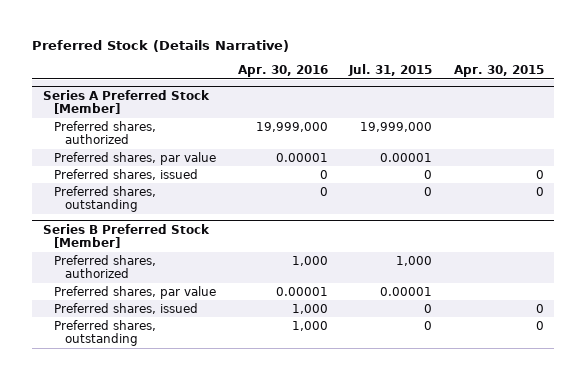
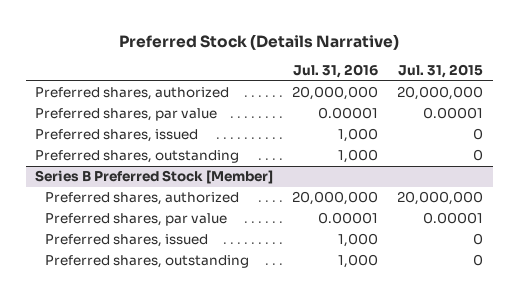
[237,65,328,78] Apr. 30, 2016 -> none
[453,65,544,78] Apr. 30, 2015 -> none
none -> [293,64,379,79] Jul. 31, 2016
[43,89,211,115] Series A Preferred Stock [Member] -> none
[360,121,433,132] 19,999,000 -> [397,86,484,101] 20,000,000
[396,255,433,266] 1,000 -> [397,191,484,206] 20,000,000

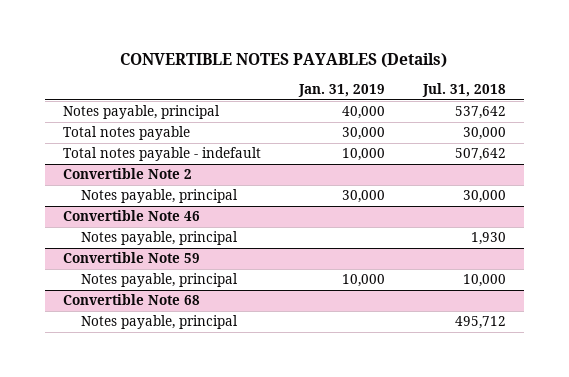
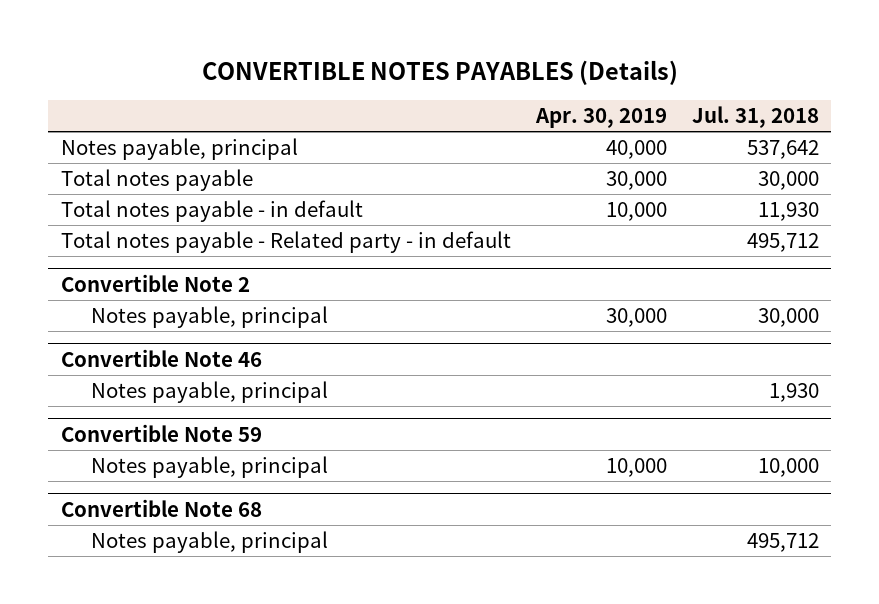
[297,84,385,98] Jan. 31, 2019 -> none
none -> [534,108,667,129] Apr. 30, 2019
[63,147,262,162] Total notes payable - indefault -> [60,199,363,222] Total notes payable - in default
[454,148,506,162] 507,642 -> [757,201,819,221] 11,930
none -> [60,230,511,253] Total notes payable - Related party - in default

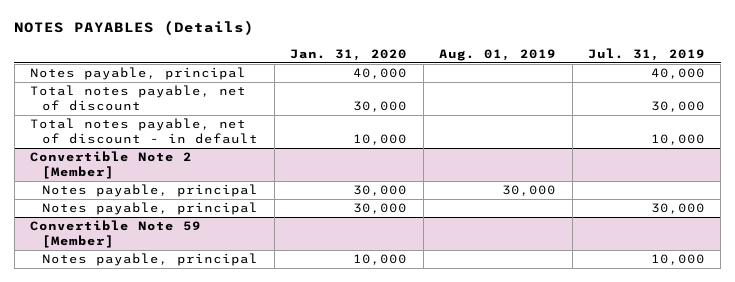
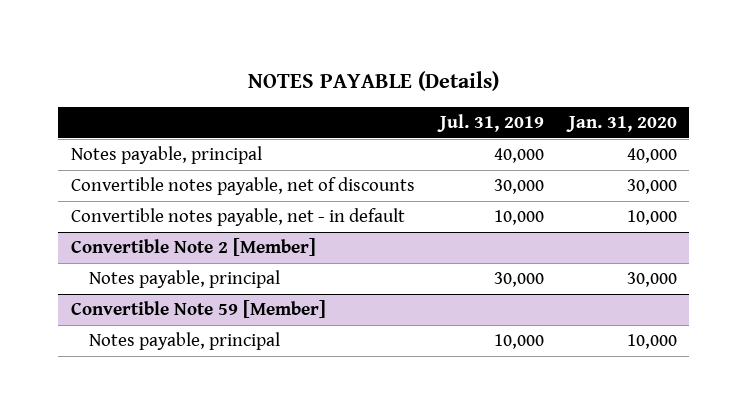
[14,20,255,36] NOTES PAYABLES (Details) -> [247,70,499,91] NOTES PAYABLE (Details)
[439,48,557,61] Aug. 01, 2019 -> none
[30,85,247,112] Total notes payable, net of discount -> [70,177,415,196] Convertible notes payable, net of discounts
[30,118,259,145] Total notes payable, net of discount - in default -> [70,208,405,227] Convertible notes payable, net - in default
[42,184,259,198] Notes payable, principal -> none

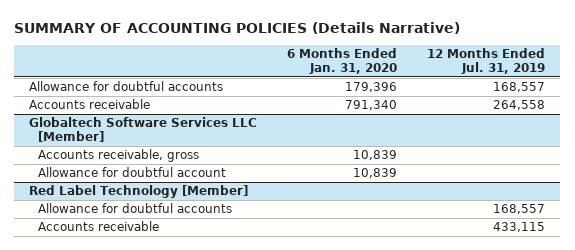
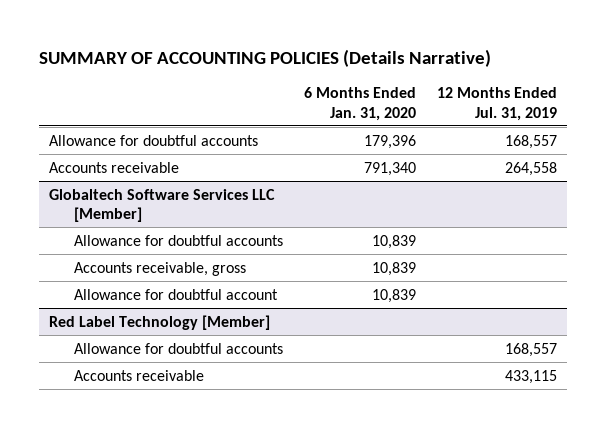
none -> [73,234,283,246] Allowance for doubtful accounts

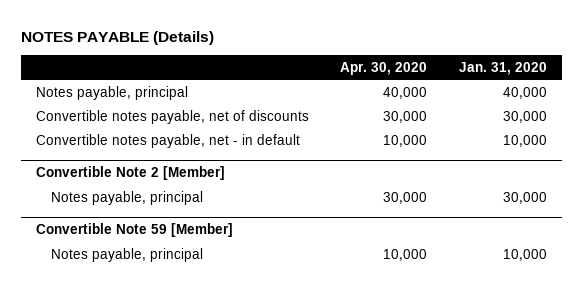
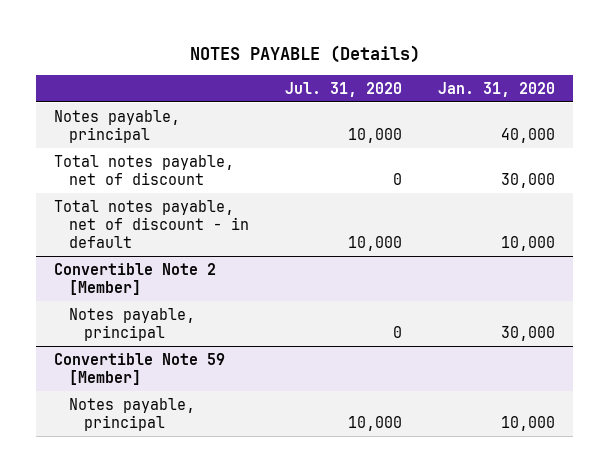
[340,61,428,75] Apr. 30, 2020 -> none
none -> [285,81,403,97] Jul. 31, 2020
[36,109,310,124] Convertible notes payable, net of discounts -> [54,155,235,186] Total notes payable, net of discount
[36,133,301,148] Convertible notes payable, net - in default -> [54,200,250,249] Total notes payable, net of discount - in default

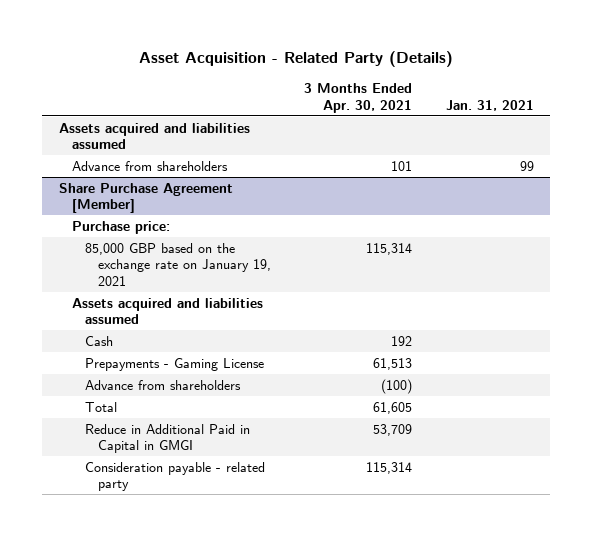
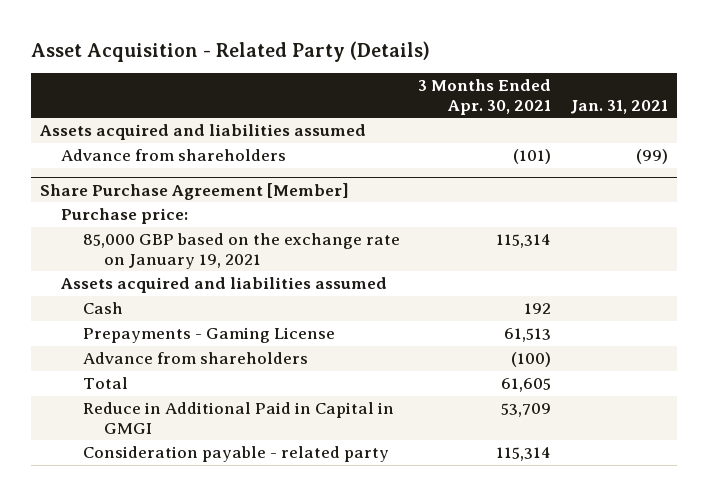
[391,160,413,171] 101 -> [513,149,552,165] (101)
[519,160,534,171] 99 -> [635,149,668,165] (99)

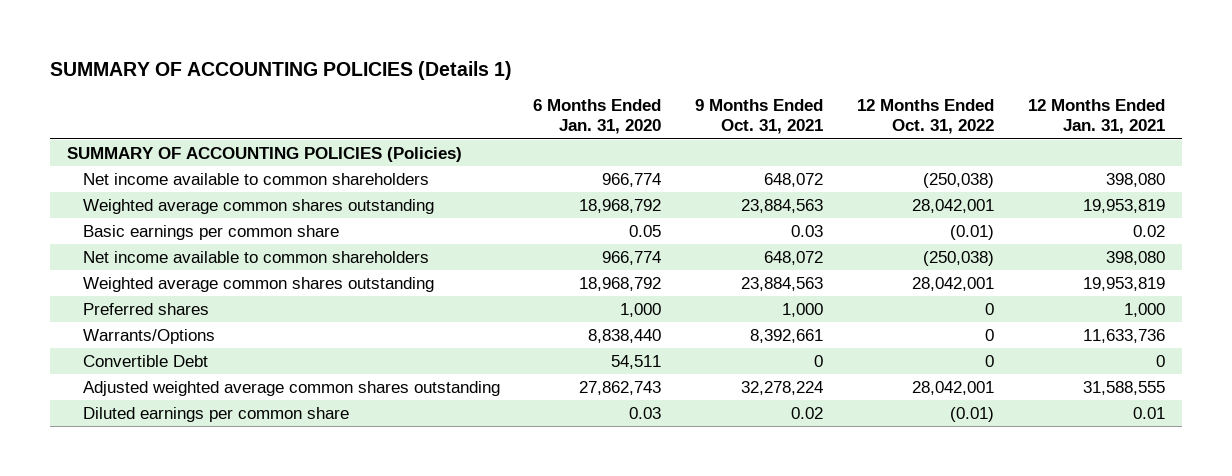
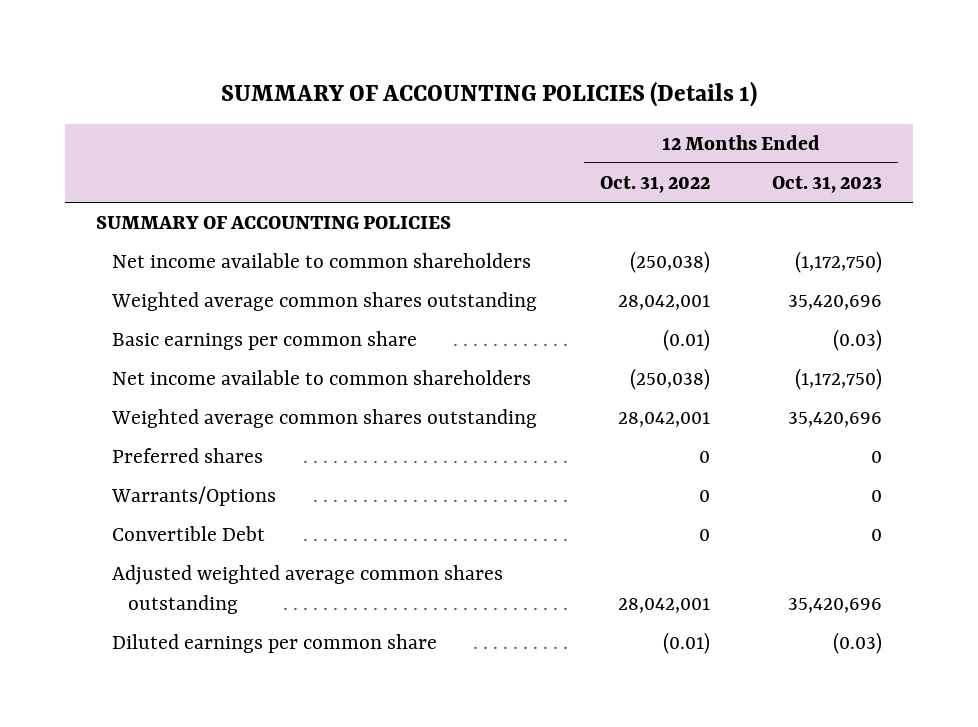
[533,99,662,135] 6 Months Ended Jan. 31, 2020 -> none
[695,99,824,135] 9 Months Ended Oct. 31, 2021 -> none
[1028,99,1166,135] 12 Months Ended Jan. 31, 2021 -> none
none -> [771,176,882,194] Oct. 31, 2023
[66,146,462,162] SUMMARY OF ACCOUNTING POLICIES (Policies) -> [95,216,451,230] SUMMARY OF ACCOUNTING POLICIES

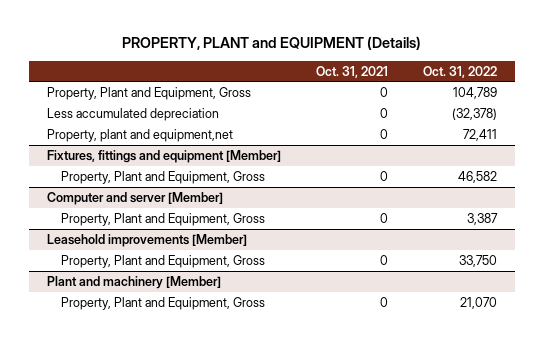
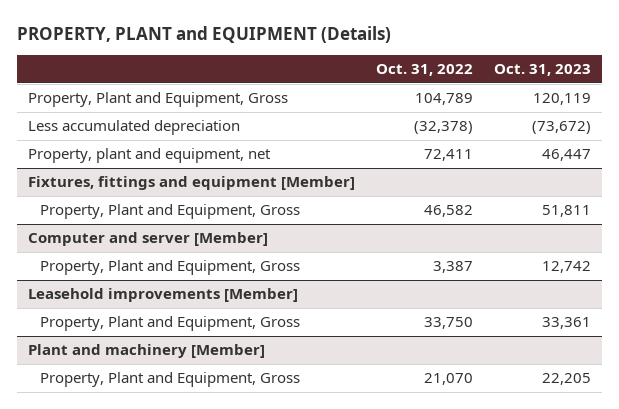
[315,65,388,78] Oct. 31, 2021 -> none
none -> [494,64,592,77] Oct. 31, 2023
[46,128,233,142] Property, plant and equipment,net -> [27,148,271,164] Property, plant and equipment, net

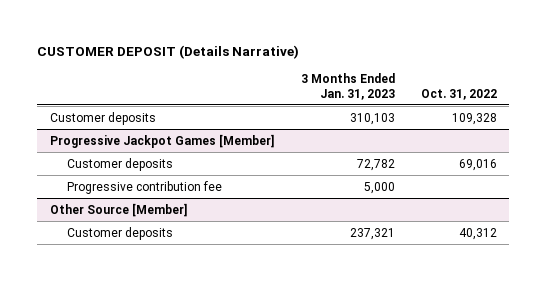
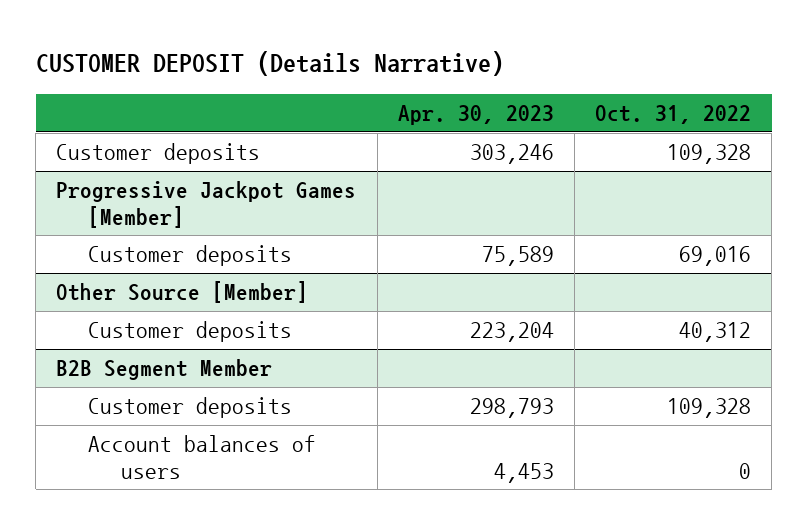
[300,73,395,100] 3 Months Ended Jan. 31, 2023 -> none
none -> [397,104,554,125] Apr. 30, 2023
[66,180,222,194] Progressive contribution fee -> none
none -> [56,359,273,381] B2B Segment Member
none -> [88,397,293,419] Customer deposits
none -> [88,435,317,479] Account balances of users

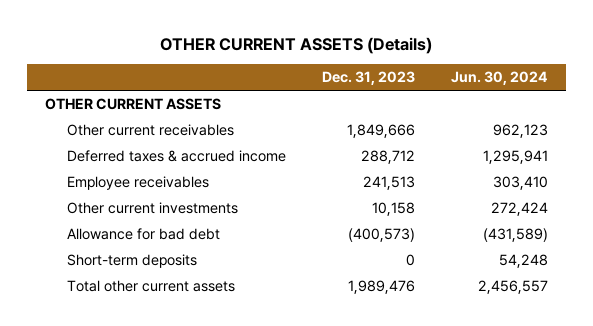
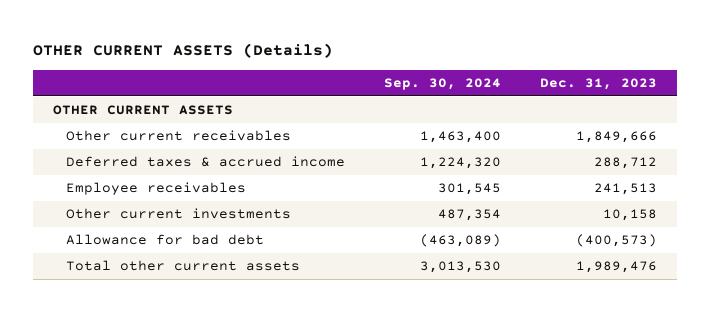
[450,71,548,86] Jun. 30, 2024 -> none
none -> [384,77,502,90] Sep. 30, 2024
[66,254,197,269] Short-term deposits -> none

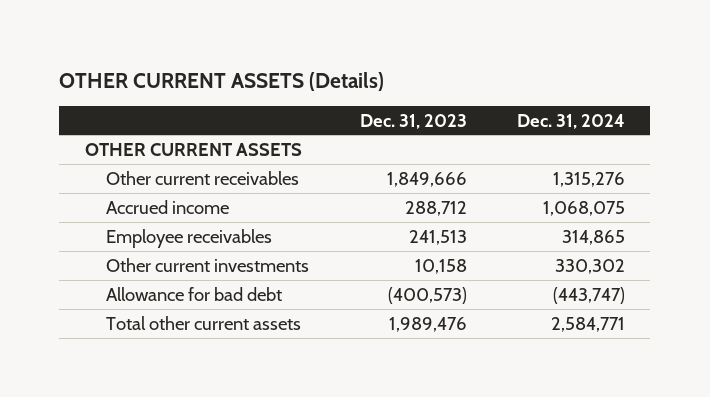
[384,77,502,90] Sep. 30, 2024 -> none
none -> [517,113,626,129] Dec. 31, 2024
[65,156,345,168] Deferred taxes & accrued income -> [106,199,230,214] Accrued income

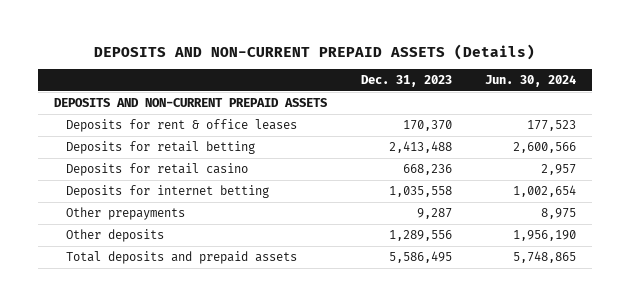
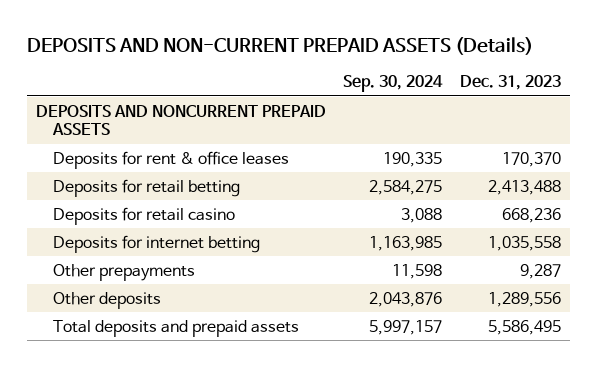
[484,74,576,87] Jun. 30, 2024 -> none
none -> [343,75,444,93] Sep. 30, 2024
[54,98,328,108] DEPOSITS AND NON-CURRENT PREPAID ASSETS -> [35,104,326,136] DEPOSITS AND NONCURRENT PREPAID ASSETS

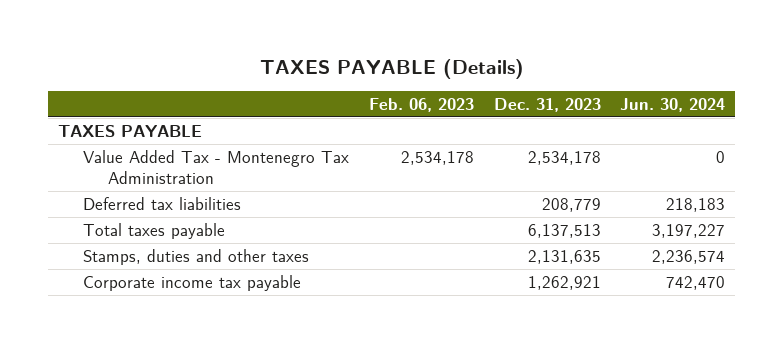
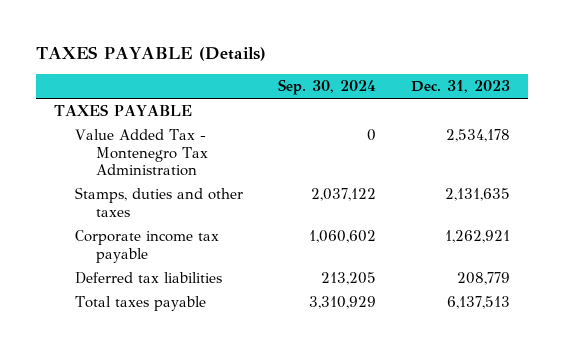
[368,97,474,112] Feb. 06, 2023 -> none
[620,97,726,112] Jun. 30, 2024 -> none
none -> [278,79,377,96] Sep. 30, 2024
[82,196,241,210] Deferred tax liabilities -> [74,272,222,285] Deferred tax liabilities
[82,222,225,239] Total taxes payable -> [74,296,206,312] Total taxes payable

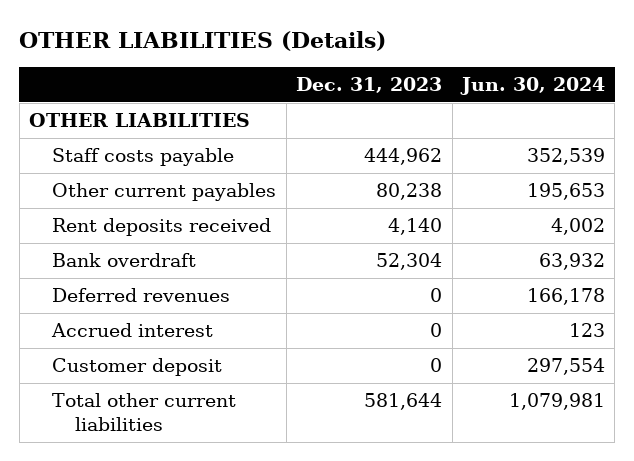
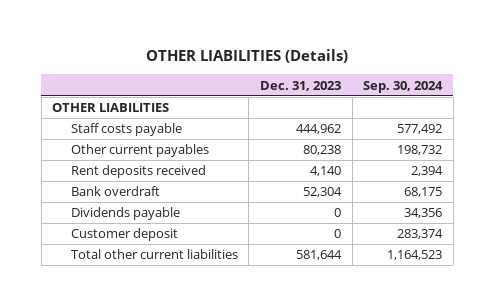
[460,76,606,95] Jun. 30, 2024 -> none
none -> [363,80,444,93] Sep. 30, 2024
[52,288,231,303] Deferred revenues -> none
[51,323,214,338] Accrued interest -> none
none -> [70,207,180,221] Dividends payable

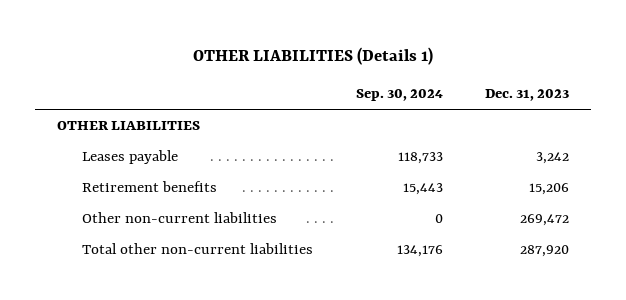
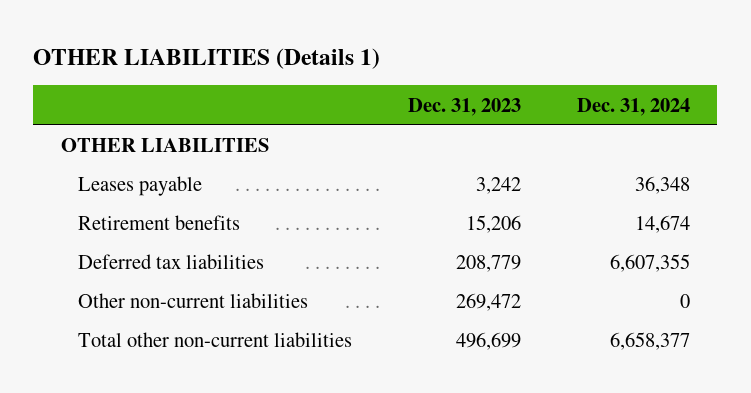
[355,89,443,102] Sep. 30, 2024 -> none
none -> [576,97,690,116] Dec. 31, 2024
none -> [78,254,265,270] Deferred tax liabilities
[520,245,570,258] 287,920 -> [456,332,522,351] 496,699

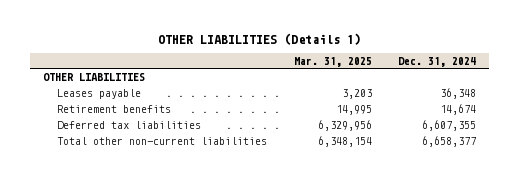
[408,97,522,116] Dec. 31, 2023 -> none
none -> [293,56,372,67] Mar. 31, 2025
[78,293,309,309] Other non-current liabilities -> none

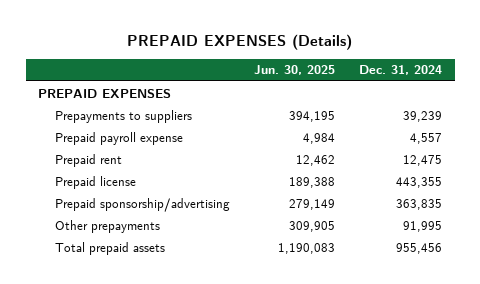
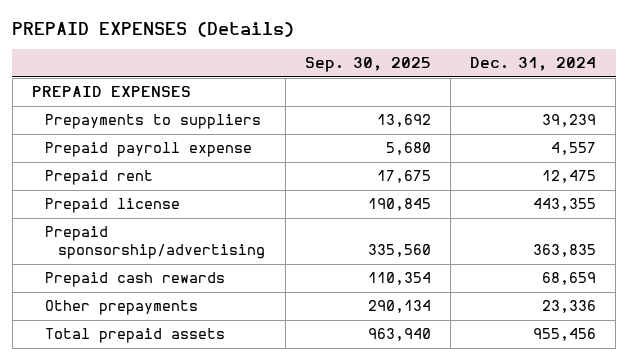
[253,65,335,76] Jun. 30, 2025 -> none
none -> [304,57,431,73] Sep. 30, 2025
none -> [45,272,226,288] Prepaid cash rewards
[403,220,443,232] 91,995 -> [542,300,597,314] 23,336

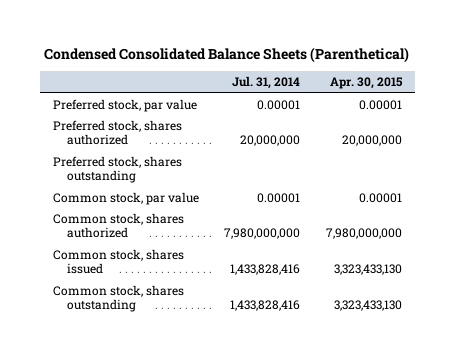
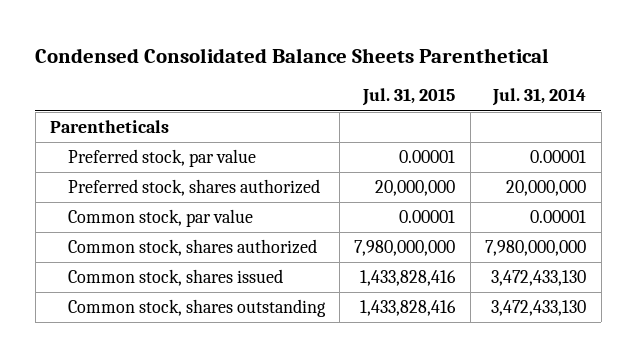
[44,46,410,63] Condensed Consolidated Balance Sheets (Parenthetical) -> [35,47,550,63] Condensed Consolidated Balance Sheets Parenthetical
[330,77,404,90] Apr. 30, 2015 -> none
none -> [362,88,456,107] Jul. 31, 2015
none -> [50,120,170,134] Parentheticals
[52,156,182,184] Preferred stock, shares outstanding -> none
[230,264,301,276] 1,433,828,416 -> [491,270,587,287] 3,472,433,130
[230,300,301,312] 1,433,828,416 -> [491,300,587,317] 3,472,433,130

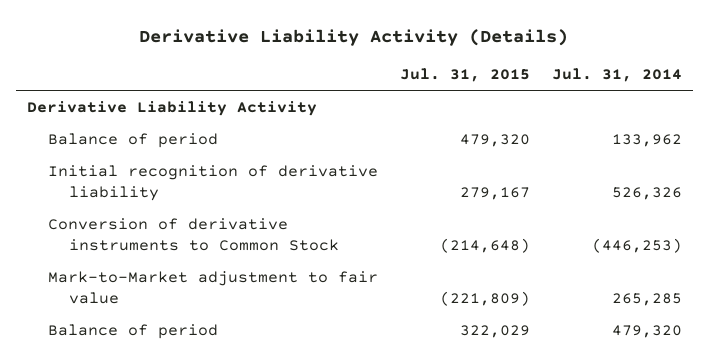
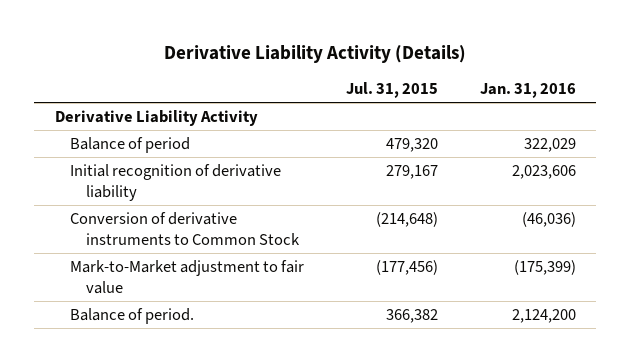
[551,67,682,82] Jul. 31, 2014 -> none
none -> [479,83,576,99] Jan. 31, 2016
[439,290,530,306] (221,809) -> [375,259,438,275] (177,456)
[48,323,219,339] Balance of period -> [70,307,195,324] Balance of period.
[459,324,530,338] 322,029 -> [385,308,438,323] 366,382

